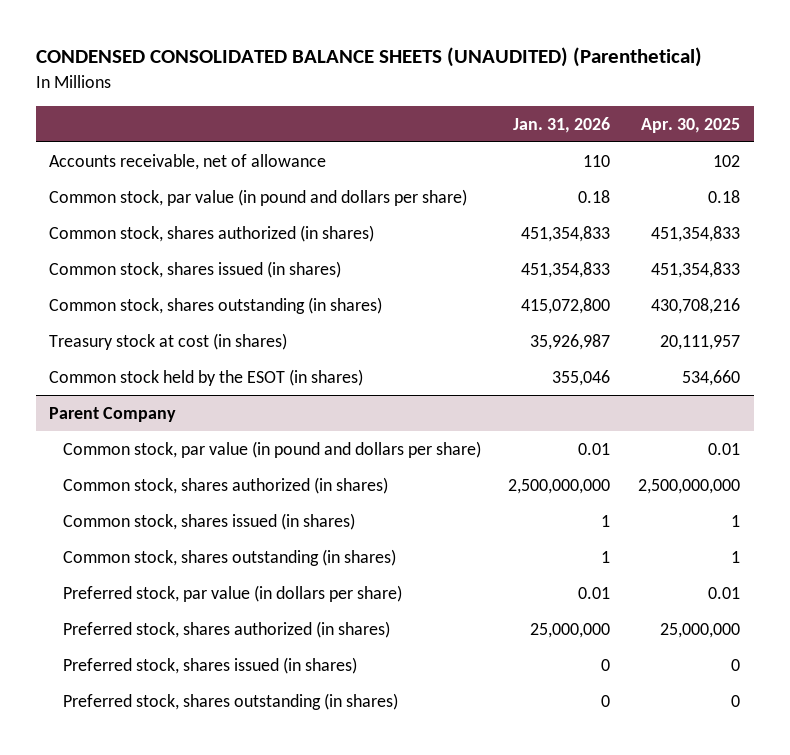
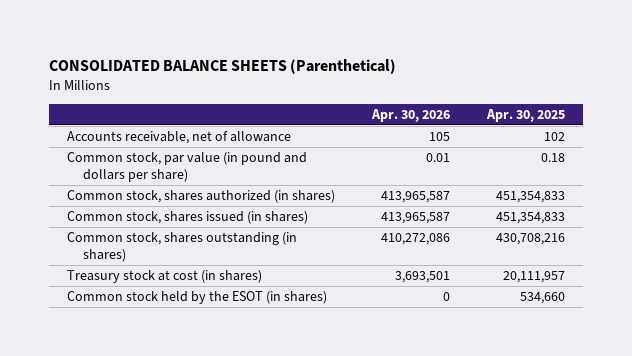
[35,47,702,68] CONDENSED CONSOLIDATED BALANCE SHEETS (UNAUDITED) (Parenthetical) -> [48,58,396,74] CONSOLIDATED BALANCE SHEETS (Parenthetical)
[513,116,611,133] Jan. 31, 2026 -> none
none -> [371,108,451,122] Apr. 30, 2026
[49,406,177,422] Parent Company -> none
[62,440,481,458] Common stock, par value (in pound and dollars per share) -> none
[62,476,388,494] Common stock, shares authorized (in shares) -> none
[62,512,355,530] Common stock, shares issued (in shares) -> none
[62,548,396,566] Common stock, shares outstanding (in shares) -> none
[62,584,402,602] Preferred stock, par value (in dollars per share) -> none
[62,620,390,638] Preferred stock, shares authorized (in shares) -> none
[62,656,357,674] Preferred stock, shares issued (in shares) -> none
[62,692,398,710] Preferred stock, shares outstanding (in shares) -> none

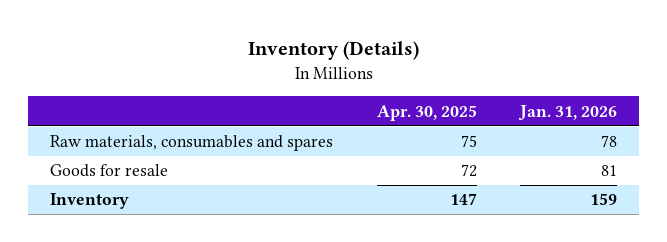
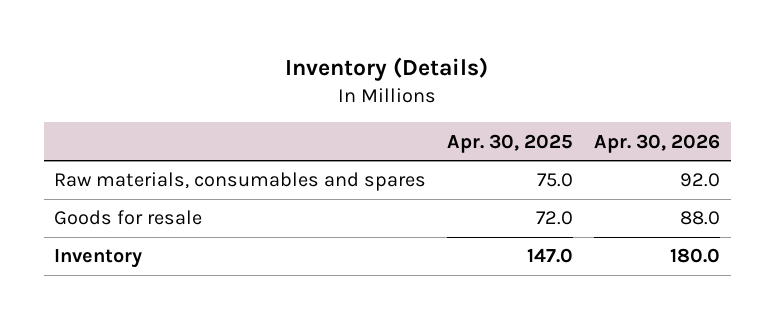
[518,104,618,121] Jan. 31, 2026 -> none
none -> [594,133,721,153] Apr. 30, 2026
[460,135,477,148] 75 -> [537,173,574,188] 75.0
[460,164,477,178] 72 -> [536,211,574,226] 72.0
[449,193,477,206] 147 -> [527,248,574,264] 147.0

